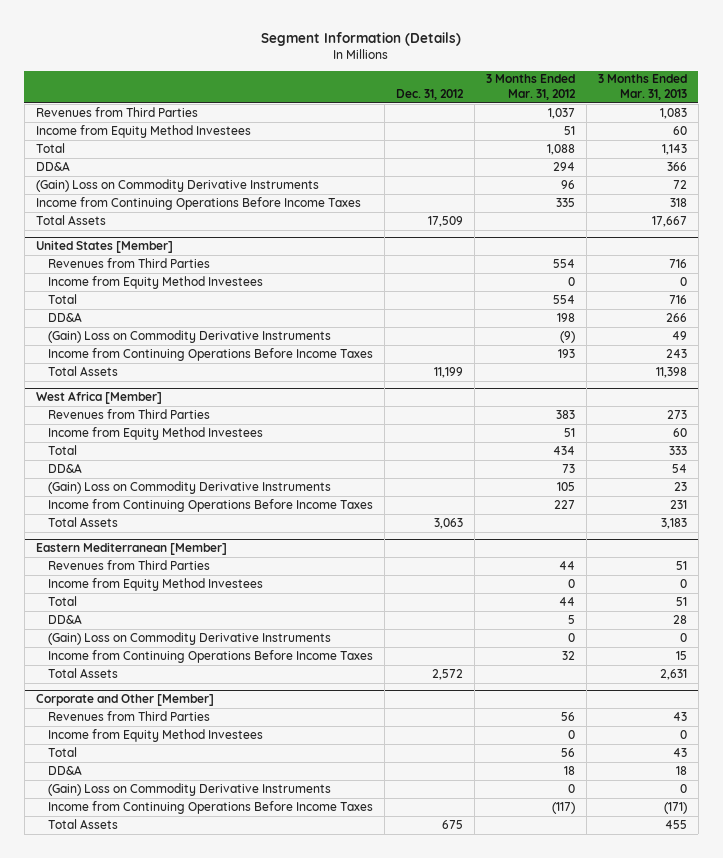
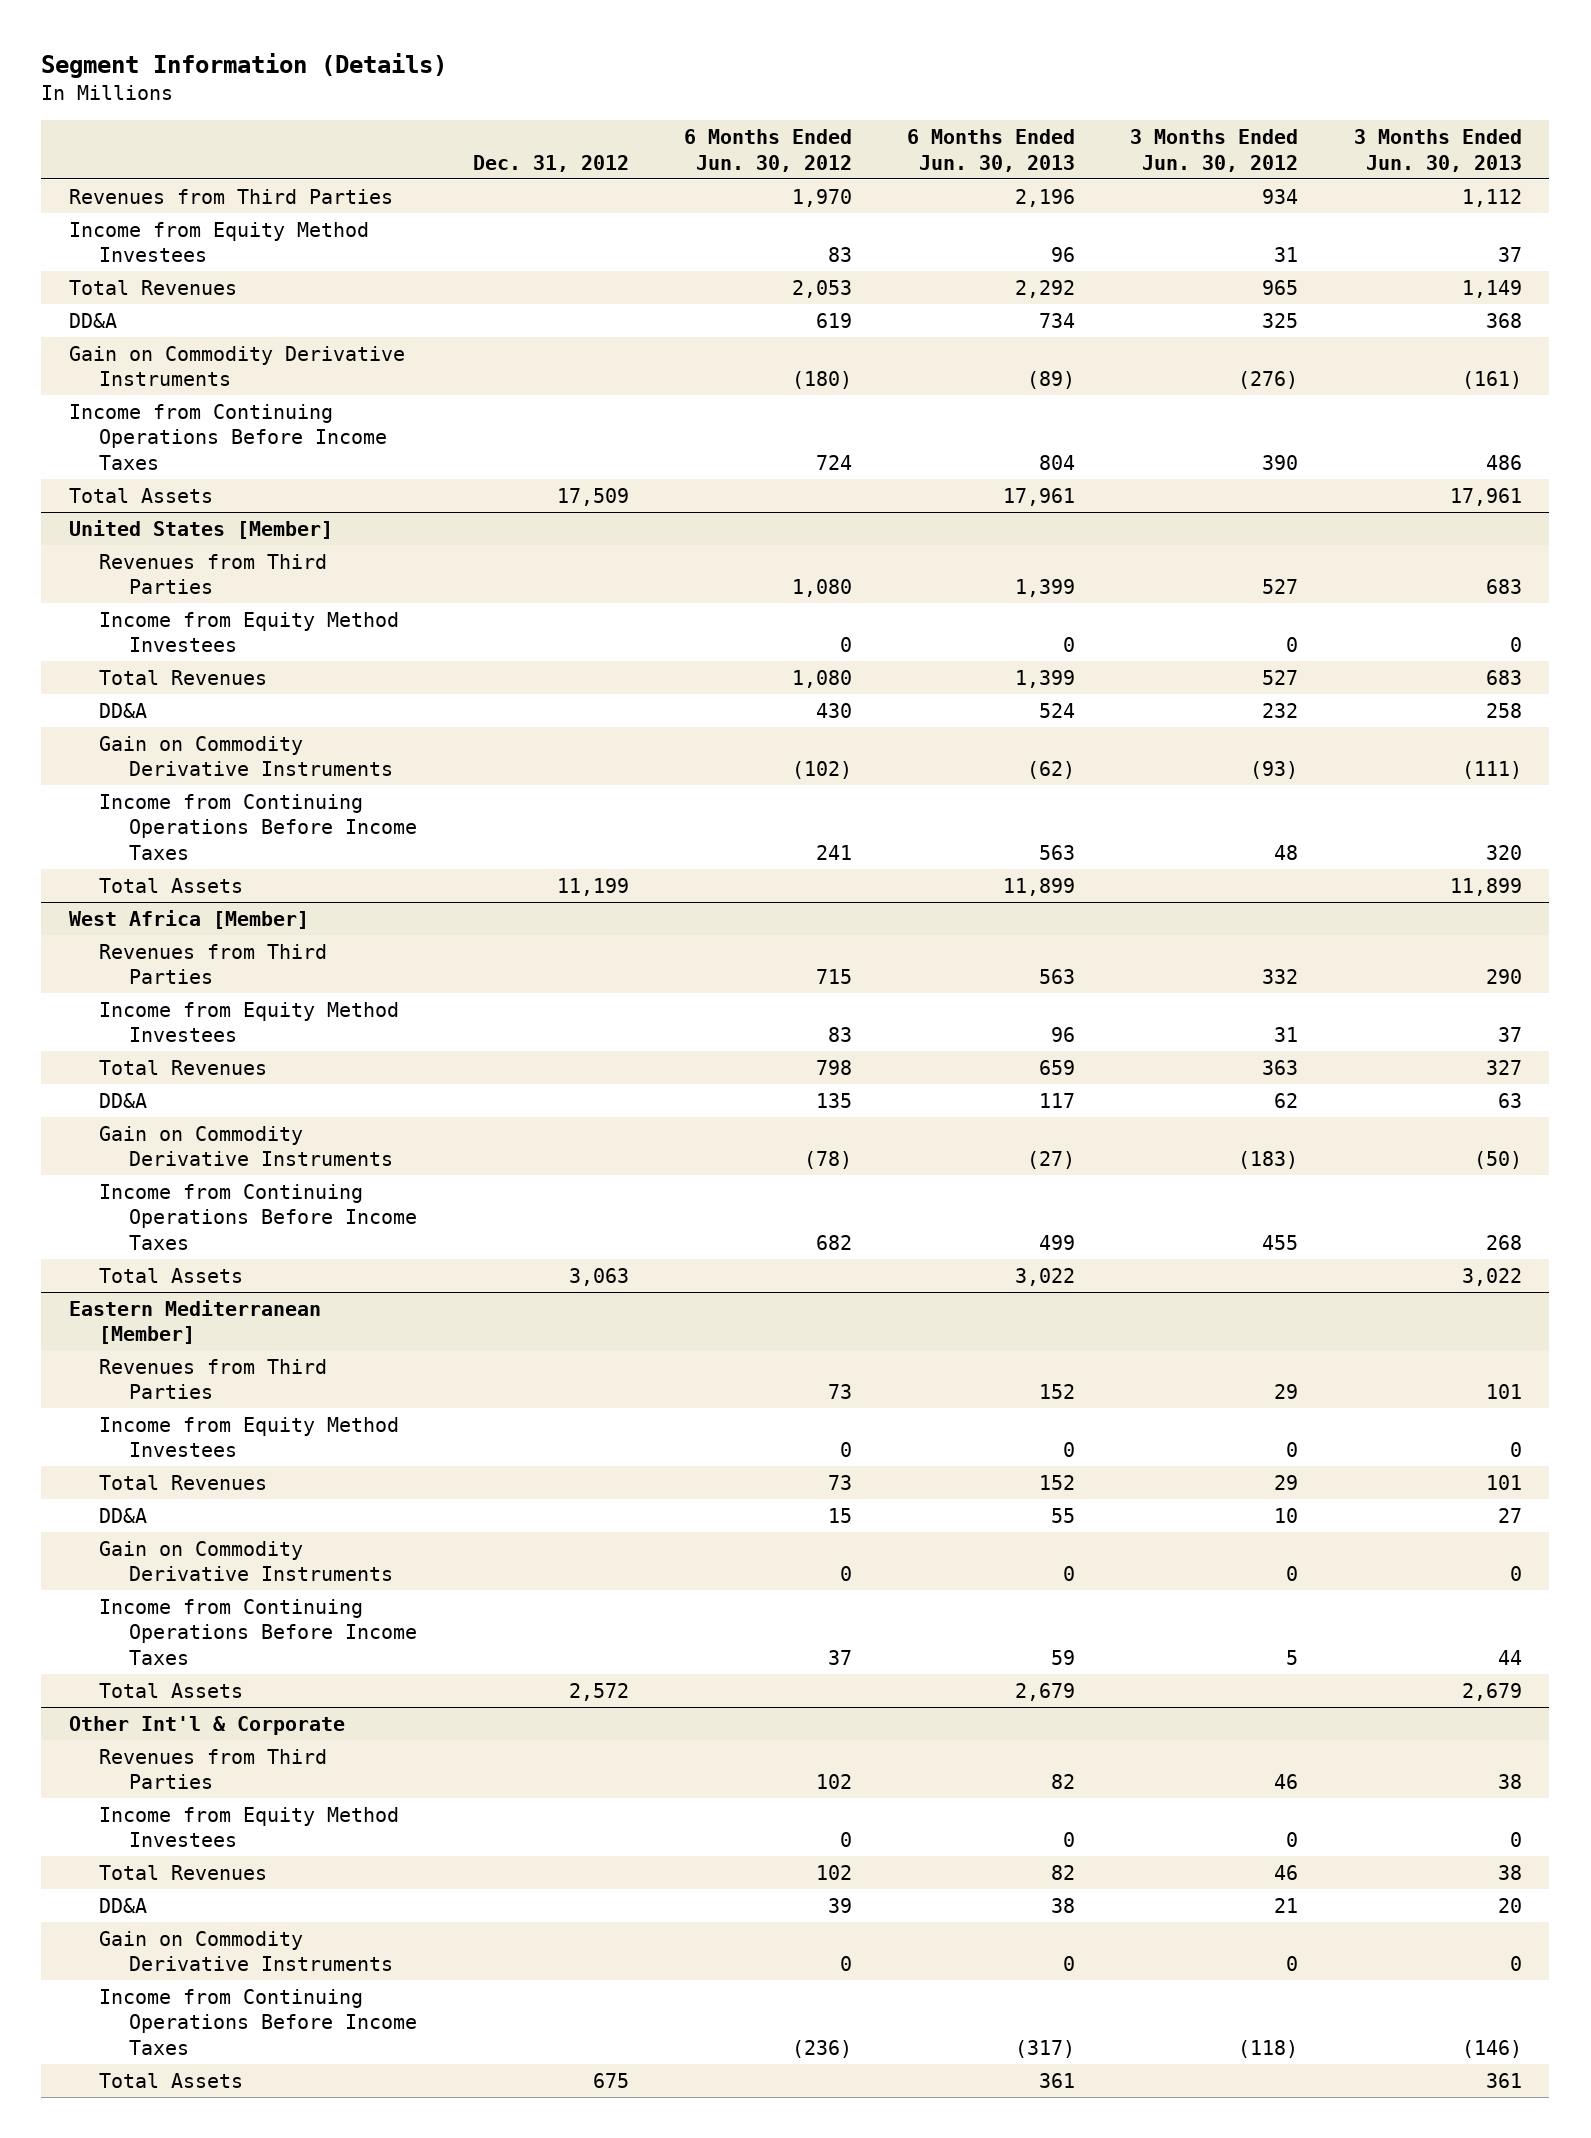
[485,74,576,100] 3 Months Ended Mar. 31, 2012 -> none
[597,74,687,100] 3 Months Ended Mar. 31, 2013 -> none
none -> [683,129,852,172] 6 Months Ended Jun. 30, 2012
none -> [907,129,1076,172] 6 Months Ended Jun. 30, 2013
none -> [1130,129,1299,172] 3 Months Ended Jun. 30, 2012
none -> [1353,129,1522,172] 3 Months Ended Jun. 30, 2013
[35,142,65,153] Total -> [68,279,237,295] Total Revenues
[35,178,319,192] (Gain) Loss on Commodity Derivative Instruments -> [68,345,405,387] Gain on Commodity Derivative Instruments
[47,293,77,304] Total -> [99,669,268,685] Total Revenues
[47,329,331,343] (Gain) Loss on Commodity Derivative Instruments -> [99,735,394,777] Gain on Commodity Derivative Instruments
[47,444,77,455] Total -> [99,1059,268,1075] Total Revenues
[47,480,331,494] (Gain) Loss on Commodity Derivative Instruments -> [99,1125,394,1167] Gain on Commodity Derivative Instruments
[47,595,77,606] Total -> [99,1474,268,1490] Total Revenues
[47,631,331,645] (Gain) Loss on Commodity Derivative Instruments -> [99,1540,394,1582] Gain on Commodity Derivative Instruments
[35,694,214,707] Corporate and Other [Member] -> [68,1715,345,1735] Other Int'l & Corporate
[47,746,77,757] Total -> [99,1864,268,1880] Total Revenues
[47,782,331,796] (Gain) Loss on Commodity Derivative Instruments -> [99,1930,394,1972] Gain on Commodity Derivative Instruments

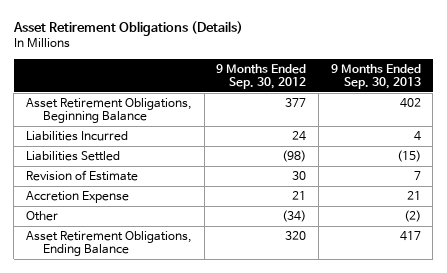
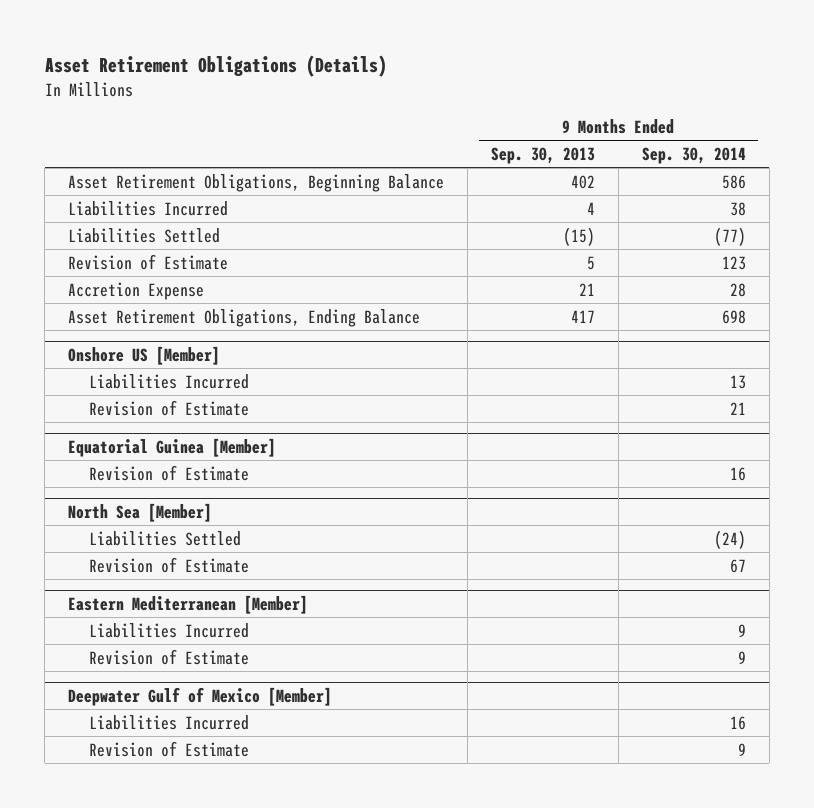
[216,63,307,89] 9 Months Ended Sep. 30, 2012 -> none
none -> [641,146,746,164] Sep. 30, 2014
[413,170,421,180] 7 -> [586,255,595,270] 5
[25,210,58,221] Other -> none
none -> [68,345,221,365] Onshore US [Member]
none -> [88,373,249,389] Liabilities Incurred
none -> [88,399,249,416] Revision of Estimate
none -> [68,437,277,457] Equatorial Guinea [Member]
none -> [88,464,249,481] Revision of Estimate
none -> [68,502,213,522] North Sea [Member]
none -> [88,530,241,546] Liabilities Settled
none -> [88,556,249,573] Revision of Estimate
none -> [68,594,309,614] Eastern Mediterranean [Member]
none -> [88,622,249,638] Liabilities Incurred
none -> [88,648,249,665] Revision of Estimate
none -> [68,686,333,706] Deepwater Gulf of Mexico [Member]
none -> [88,714,249,730] Liabilities Incurred
none -> [88,740,249,757] Revision of Estimate

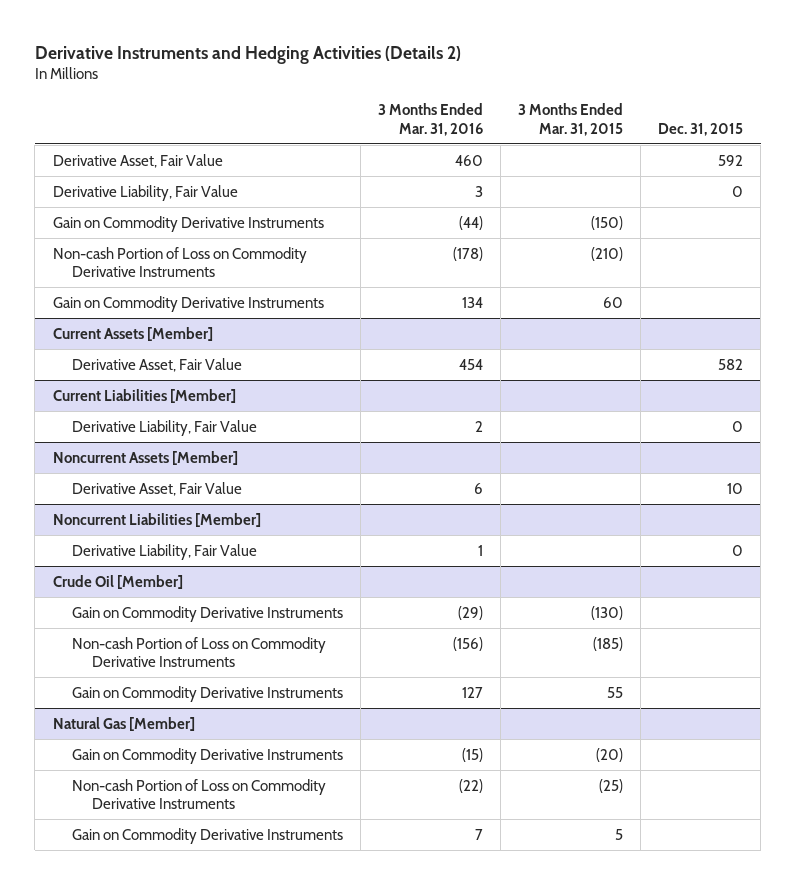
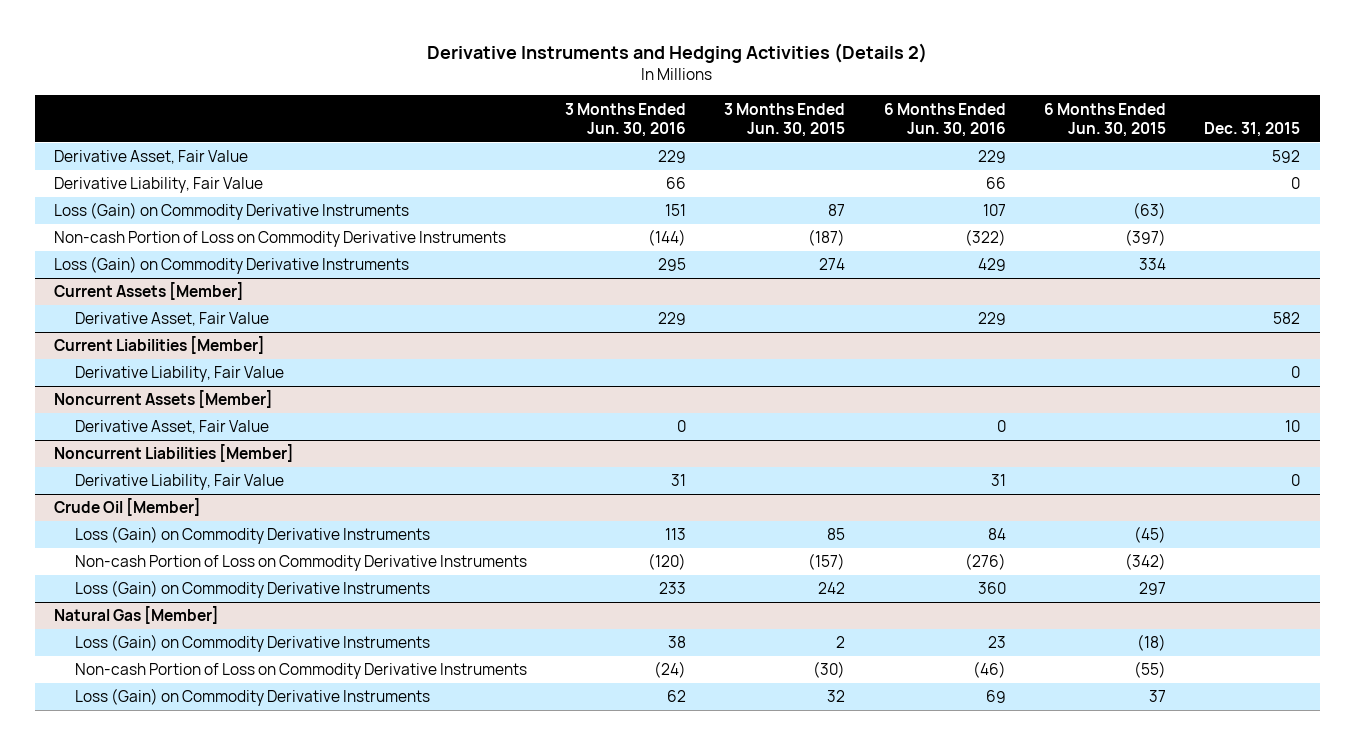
[378,102,484,136] 3 Months Ended Mar. 31, 2016 -> none
[518,102,624,136] 3 Months Ended Mar. 31, 2015 -> none
none -> [565,102,687,138] 3 Months Ended Jun. 30, 2016
none -> [724,102,846,138] 3 Months Ended Jun. 30, 2015
none -> [883,102,1006,138] 6 Months Ended Jun. 30, 2016
none -> [1044,102,1167,138] 6 Months Ended Jun. 30, 2015
[52,215,324,232] Gain on Commodity Derivative Instruments -> [53,202,409,221] Loss (Gain) on Commodity Derivative Instruments
[52,295,324,312] Gain on Commodity Derivative Instruments -> [53,256,409,275] Loss (Gain) on Commodity Derivative Instruments
[72,605,344,622] Gain on Commodity Derivative Instruments -> [74,526,430,545] Loss (Gain) on Commodity Derivative Instruments
[72,685,344,702] Gain on Commodity Derivative Instruments -> [74,580,430,599] Loss (Gain) on Commodity Derivative Instruments
[72,747,344,764] Gain on Commodity Derivative Instruments -> [74,634,430,653] Loss (Gain) on Commodity Derivative Instruments
[72,827,344,844] Gain on Commodity Derivative Instruments -> [74,688,430,707] Loss (Gain) on Commodity Derivative Instruments

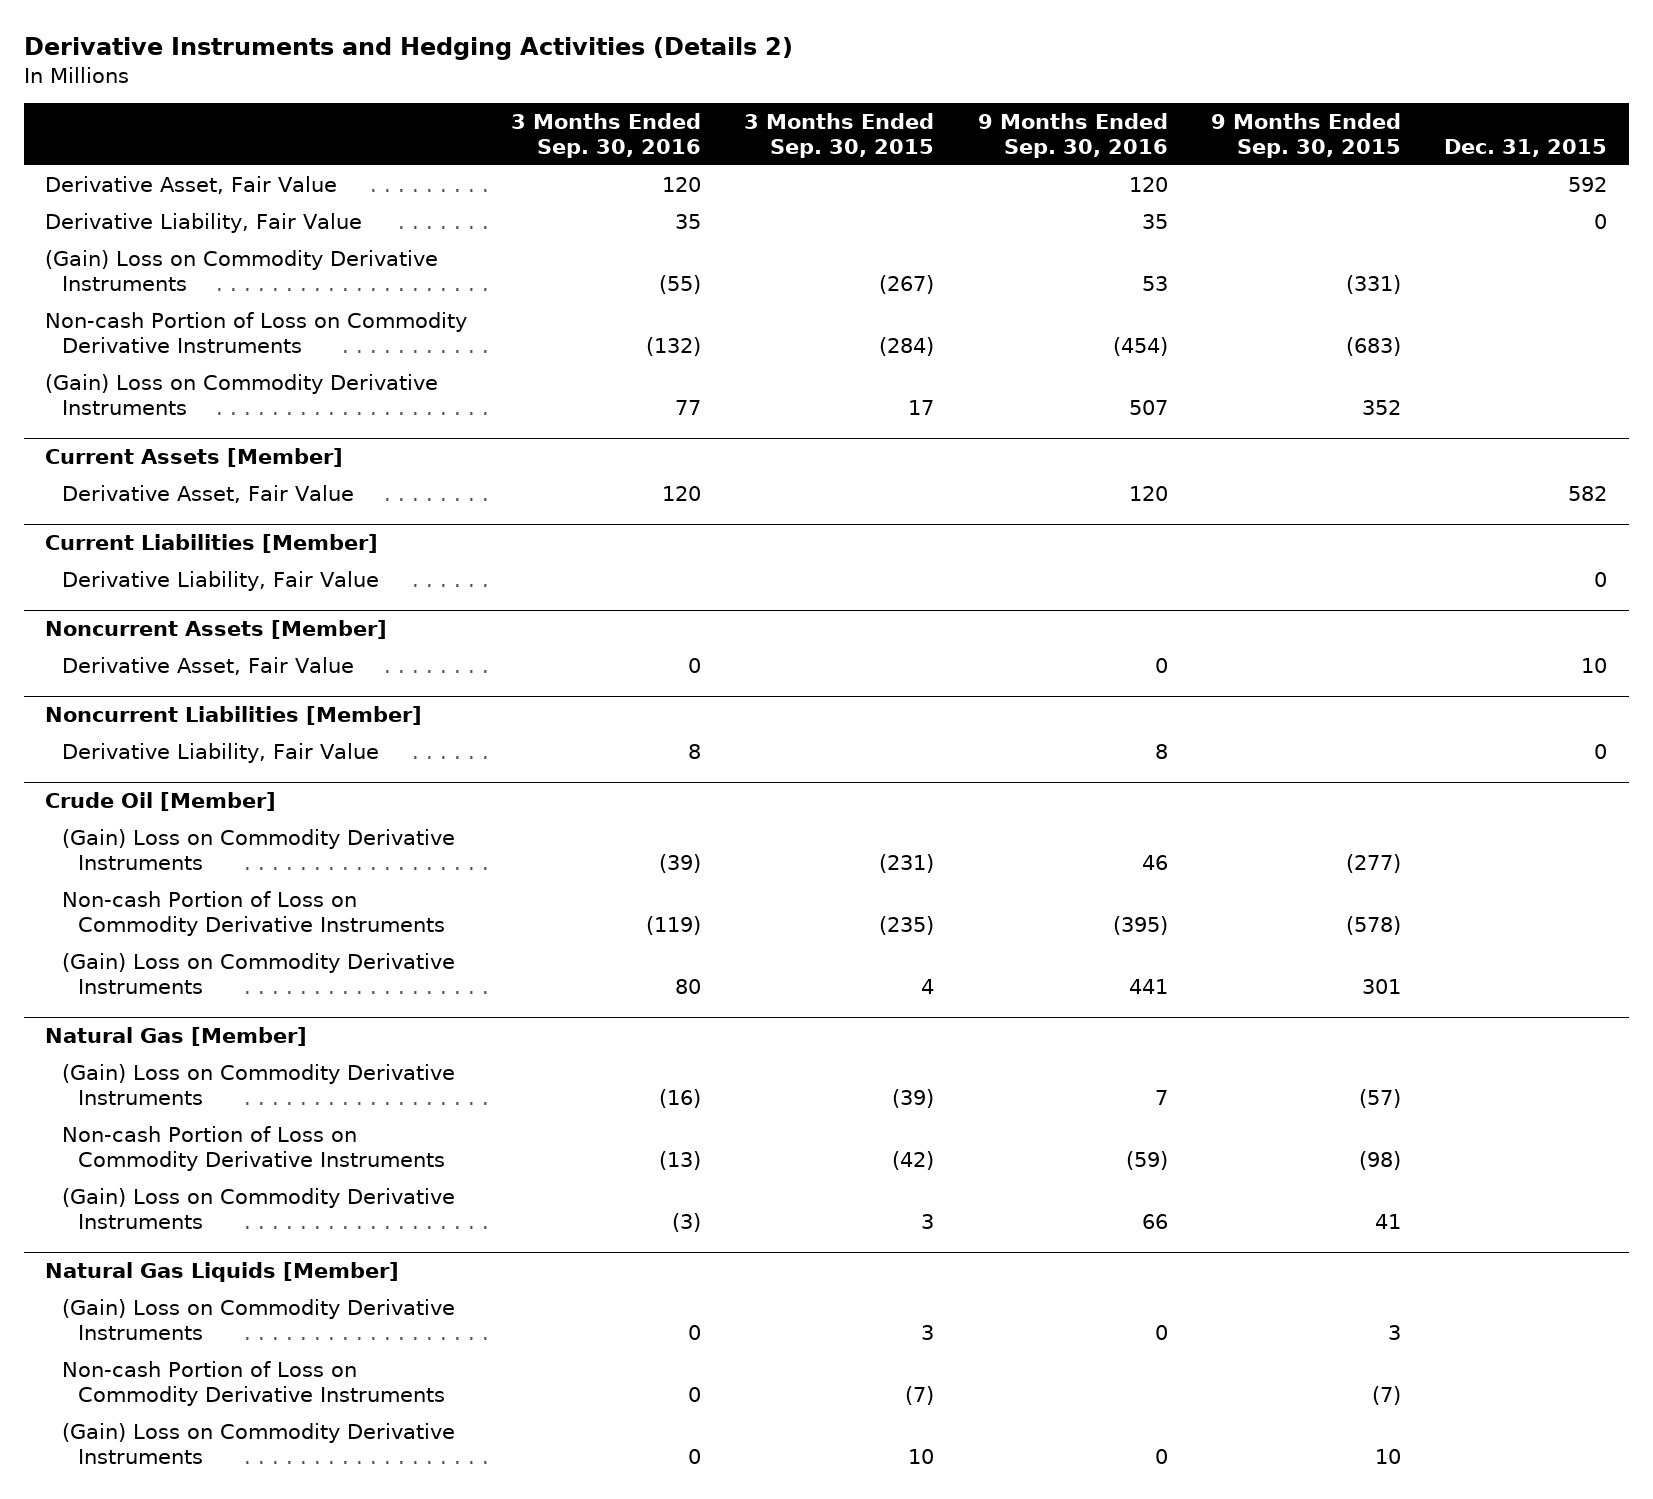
[565,102,687,138] 3 Months Ended Jun. 30, 2016 -> none
[724,102,846,138] 3 Months Ended Jun. 30, 2015 -> none
[883,102,1006,138] 6 Months Ended Jun. 30, 2016 -> none
[1044,102,1167,138] 6 Months Ended Jun. 30, 2015 -> none
none -> [510,112,701,158] 3 Months Ended Sep. 30, 2016
none -> [744,112,935,158] 3 Months Ended Sep. 30, 2015
none -> [977,112,1168,158] 9 Months Ended Sep. 30, 2016
none -> [1210,112,1401,158] 9 Months Ended Sep. 30, 2015
[53,202,409,221] Loss (Gain) on Commodity Derivative Instruments -> [45,249,439,291] (Gain) Loss on Commodity Derivative Instruments
[53,256,409,275] Loss (Gain) on Commodity Derivative Instruments -> [45,373,439,415] (Gain) Loss on Commodity Derivative Instruments
[74,526,430,545] Loss (Gain) on Commodity Derivative Instruments -> [61,828,455,870] (Gain) Loss on Commodity Derivative Instruments
[74,580,430,599] Loss (Gain) on Commodity Derivative Instruments -> [61,952,455,994] (Gain) Loss on Commodity Derivative Instruments
[74,634,430,653] Loss (Gain) on Commodity Derivative Instruments -> [61,1063,455,1105] (Gain) Loss on Commodity Derivative Instruments
[74,688,430,707] Loss (Gain) on Commodity Derivative Instruments -> [61,1187,455,1229] (Gain) Loss on Commodity Derivative Instruments
none -> [45,1262,400,1283] Natural Gas Liquids [Member]
none -> [61,1298,455,1340] (Gain) Loss on Commodity Derivative Instruments
none -> [61,1360,446,1406] Non-cash Portion of Loss on Commodity Derivative Instruments
none -> [61,1422,455,1464] (Gain) Loss on Commodity Derivative Instruments

